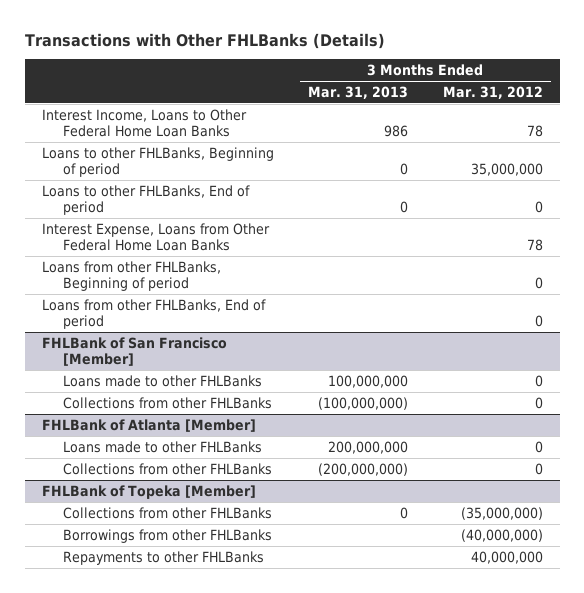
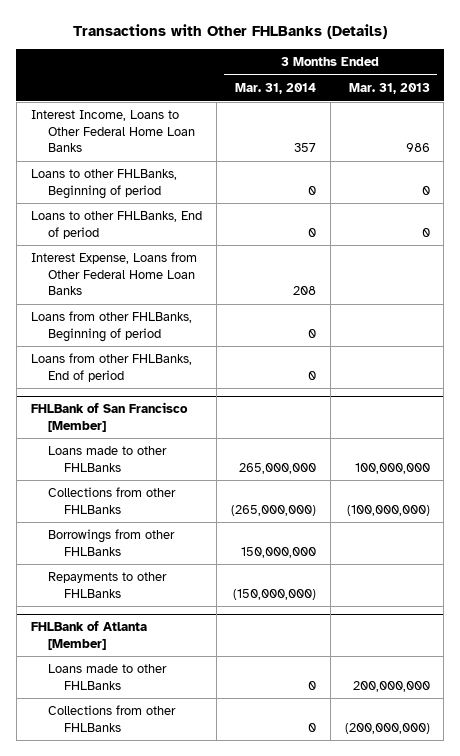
[442,86,543,100] Mar. 31, 2012 -> none
none -> [234,82,316,94] Mar. 31, 2014
none -> [47,529,175,556] Borrowings from other FHLBanks
none -> [47,572,167,598] Repayments to other FHLBanks
[41,484,256,499] FHLBank of Topeka [Member] -> none
[62,506,272,519] Collections from other FHLBanks -> none
[62,528,272,543] Borrowings from other FHLBanks -> none
[62,550,264,565] Repayments to other FHLBanks -> none

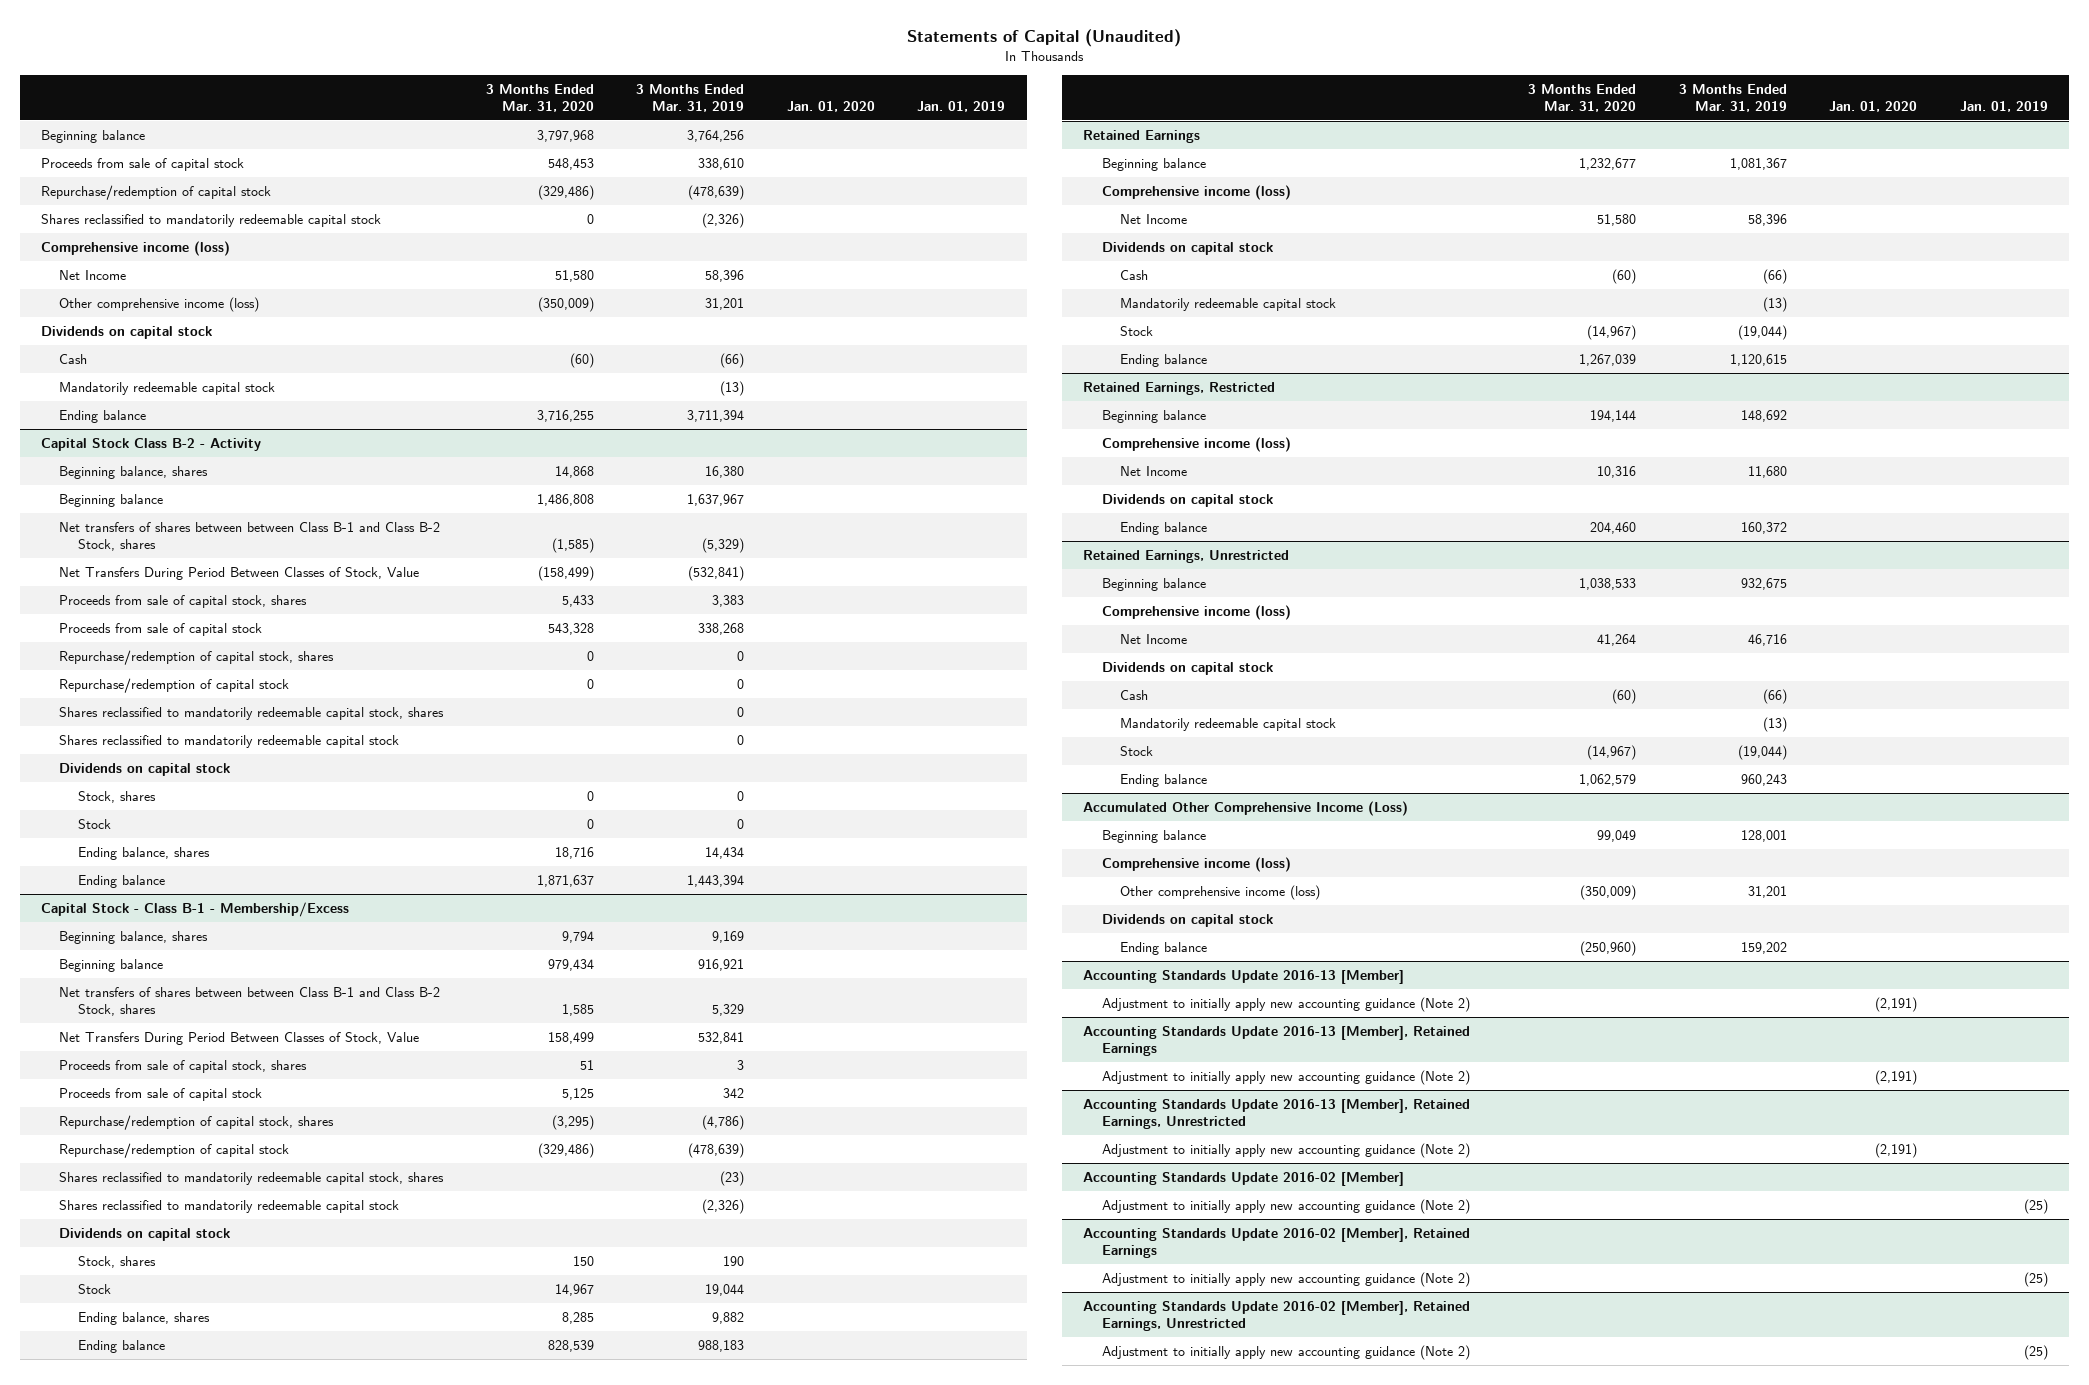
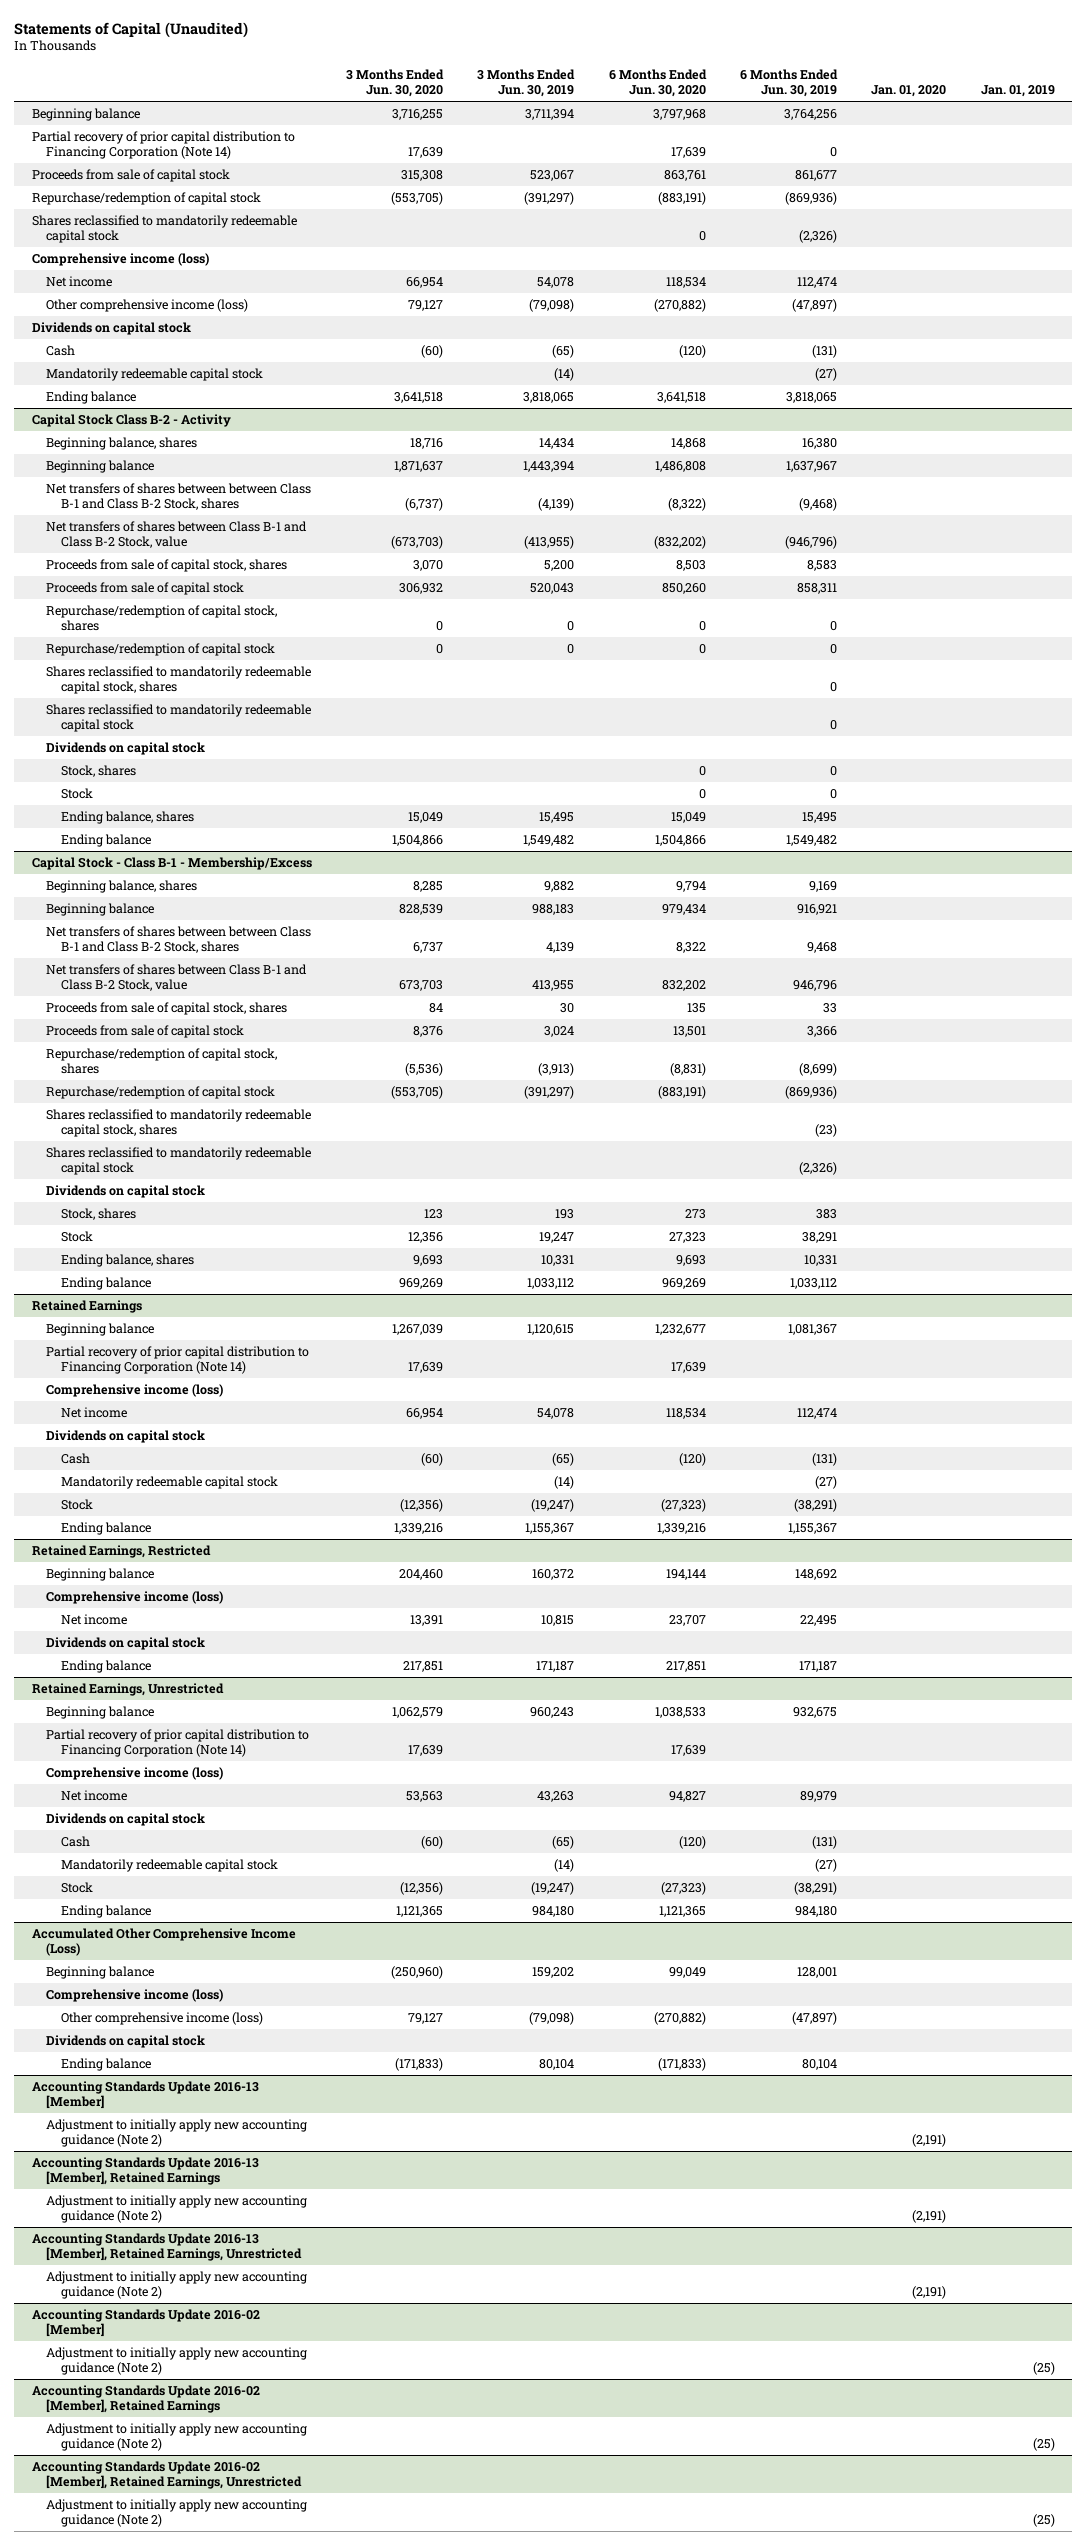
[485,83,594,112] 3 Months Ended Mar. 31, 2020 -> none
[636,83,745,112] 3 Months Ended Mar. 31, 2019 -> none
none -> [345,68,444,98] 3 Months Ended Jun. 30, 2020
none -> [477,68,576,98] 3 Months Ended Jun. 30, 2019
none -> [608,68,707,98] 6 Months Ended Jun. 30, 2020
none -> [740,68,839,98] 6 Months Ended Jun. 30, 2019
none -> [31,130,295,160] Partial recovery of prior capital distribution to Financing Corporation (Note 14)
[59,269,127,280] Net Income -> [46,275,113,287] Net income
[59,566,420,580] Net Transfers During Period Between Classes of Stock, Value -> [46,520,308,549] Net transfers of shares between Class B-1 and Class B-2 Stock, value
[59,1031,420,1045] Net Transfers During Period Between Classes of Stock, Value -> [46,963,308,992] Net transfers of shares between Class B-1 and Class B-2 Stock, value
none -> [46,1345,310,1375] Partial recovery of prior capital distribution to Financing Corporation (Note 14)
[1120,213,1188,224] Net Income -> [61,1406,128,1418] Net income
[1120,465,1188,476] Net Income -> [61,1613,128,1625] Net income
none -> [46,1728,310,1758] Partial recovery of prior capital distribution to Financing Corporation (Note 14)
[1120,633,1188,644] Net Income -> [61,1789,128,1801] Net income

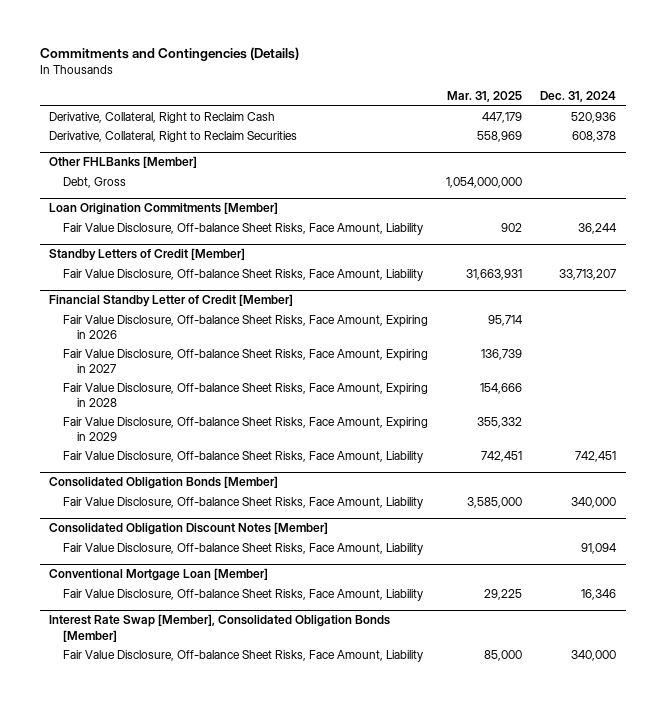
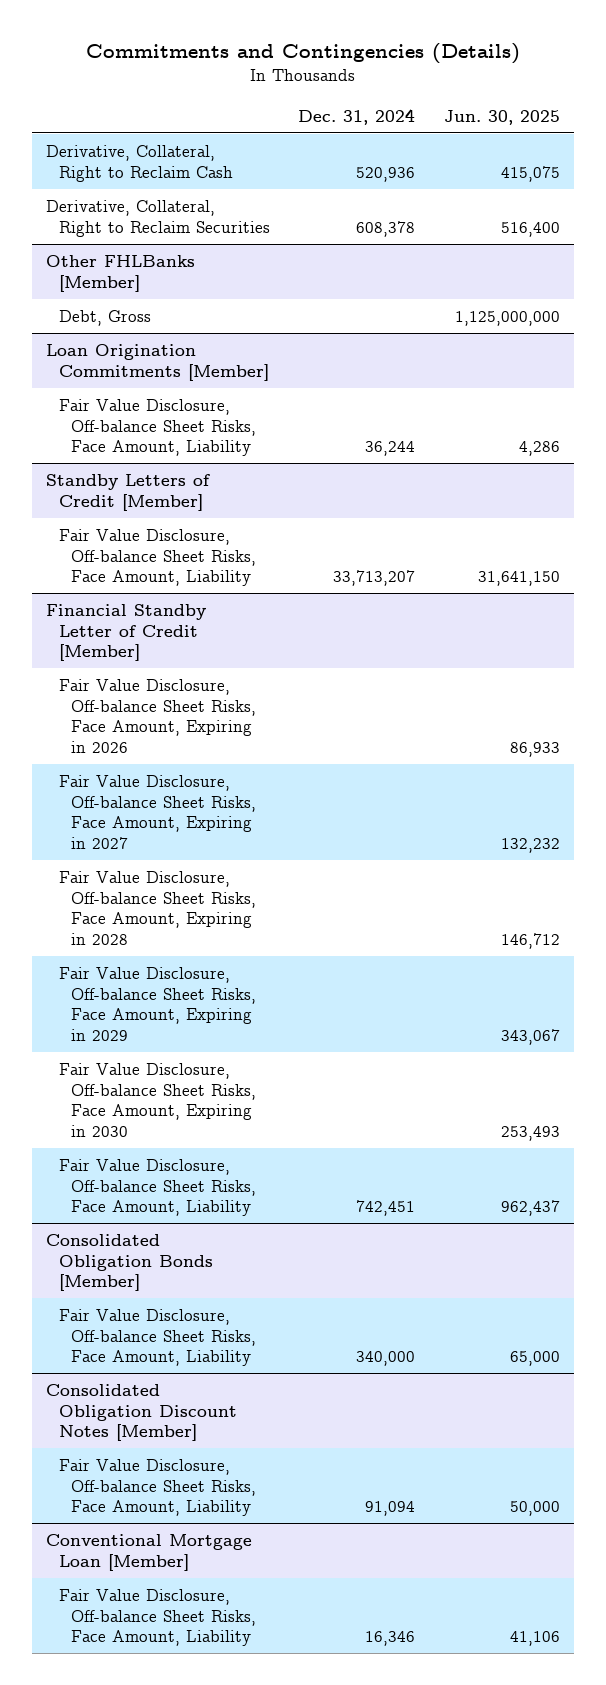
[447,91,523,103] Mar. 31, 2025 -> none
none -> [444,109,561,125] Jun. 30, 2025
none -> [58,1062,257,1137] Fair Value Disclosure, Off-balance Sheet Risks, Face Amount, Expiring in 2030
[49,614,391,642] Interest Rate Swap [Member], Consolidated Obligation Bonds [Member] -> none
[62,649,423,662] Fair Value Disclosure, Off-balance Sheet Risks, Face Amount, Liability -> none

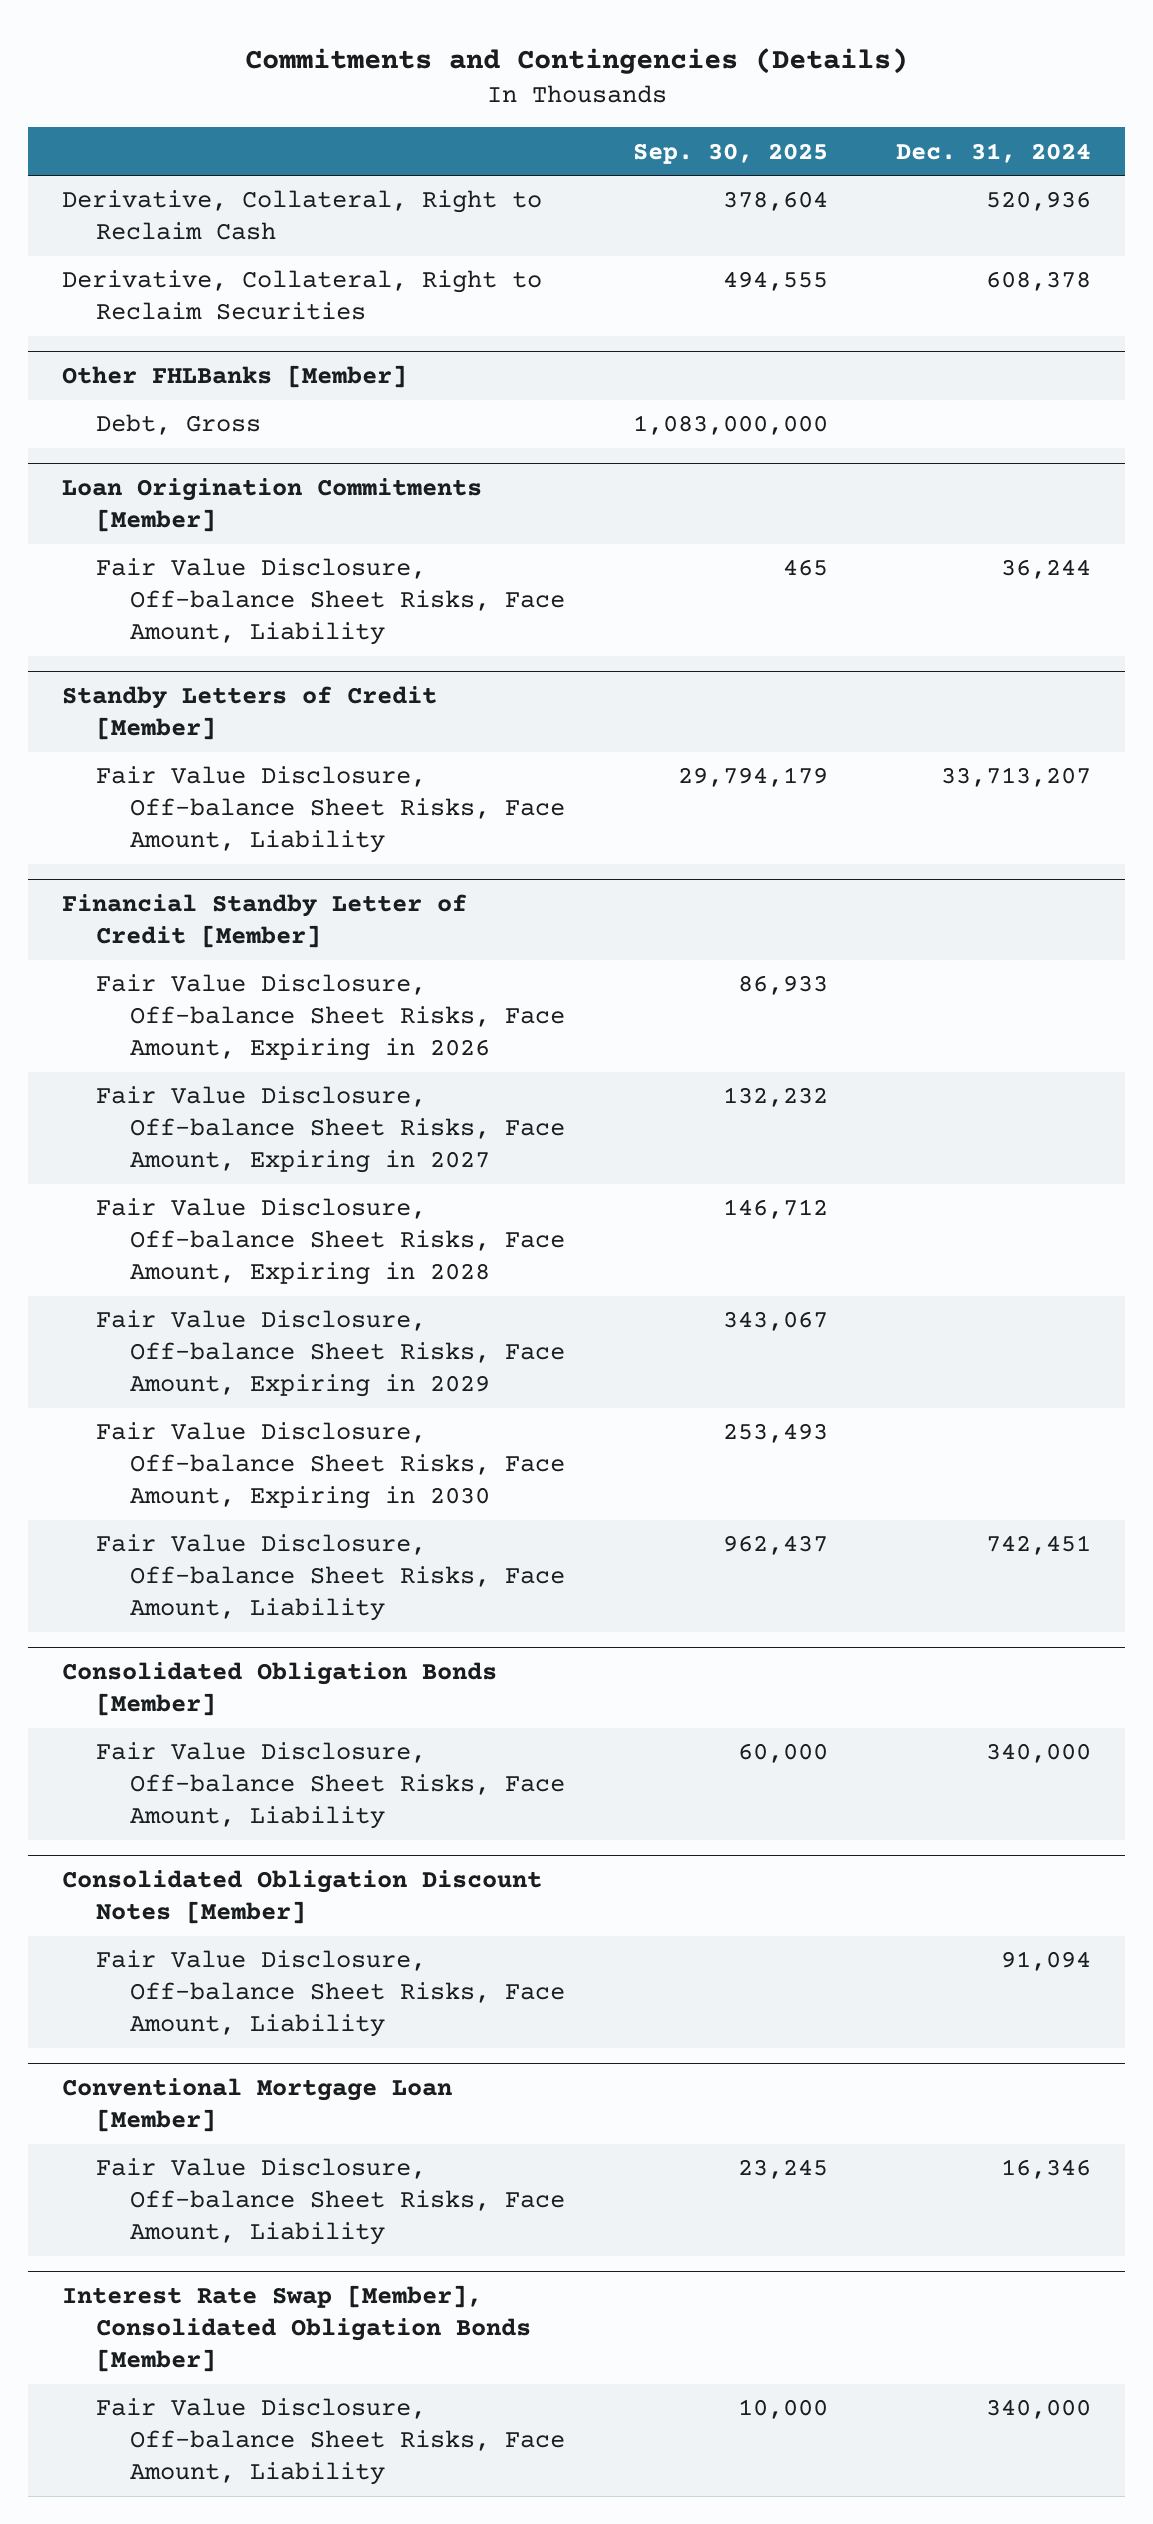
[444,109,561,125] Jun. 30, 2025 -> none
none -> [632,142,828,164] Sep. 30, 2025
none -> [62,2285,532,2373] Interest Rate Swap [Member], Consolidated Obligation Bonds [Member]
none -> [96,2398,565,2486] Fair Value Disclosure, Off-balance Sheet Risks, Face Amount, Liability

